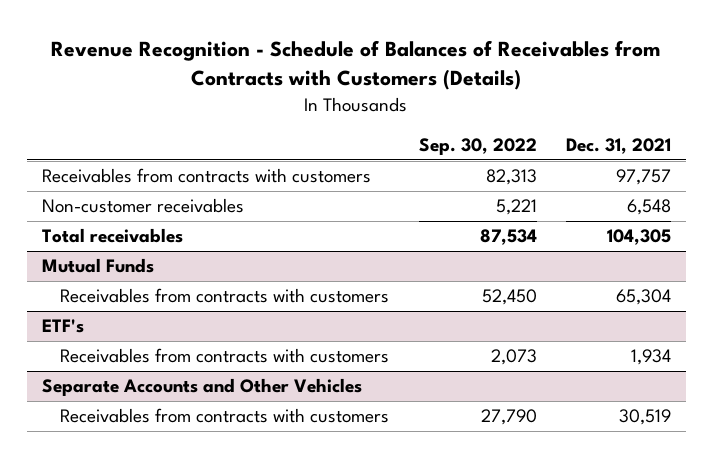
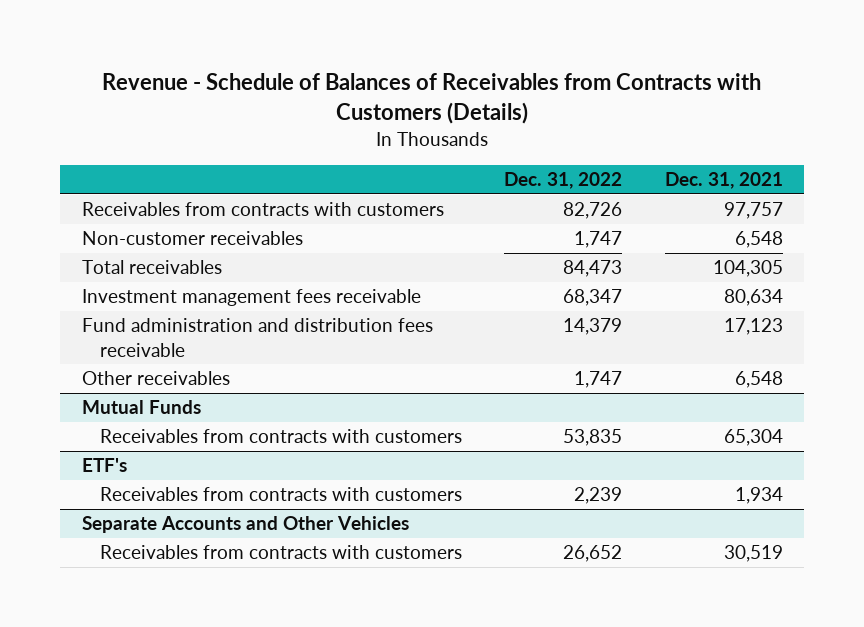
[51,40,661,91] Revenue Recognition - Schedule of Balances of Receivables from Contracts with Customers (Details) -> [102,73,762,124] Revenue - Schedule of Balances of Receivables from Contracts with Customers (Details)
[418,137,537,155] Sep. 30, 2022 -> none
none -> [504,172,623,190] Dec. 31, 2022
none -> [81,289,421,307] Investment management fees receivable
none -> [81,318,433,357] Fund administration and distribution fees receivable
none -> [81,371,230,386] Other receivables

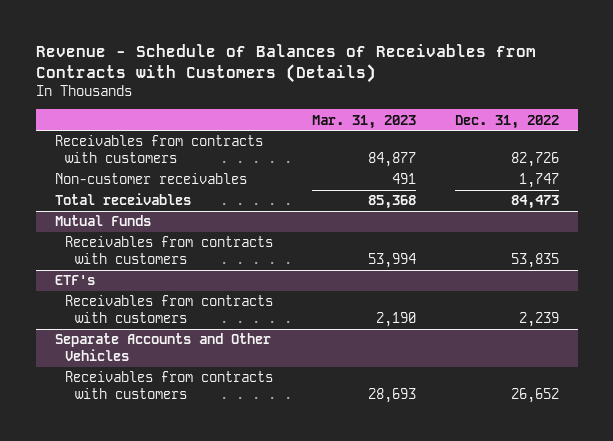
[664,172,783,190] Dec. 31, 2021 -> none
none -> [311,114,416,129] Mar. 31, 2023
[81,289,421,307] Investment management fees receivable -> none
[81,318,433,357] Fund administration and distribution fees receivable -> none
[81,371,230,386] Other receivables -> none

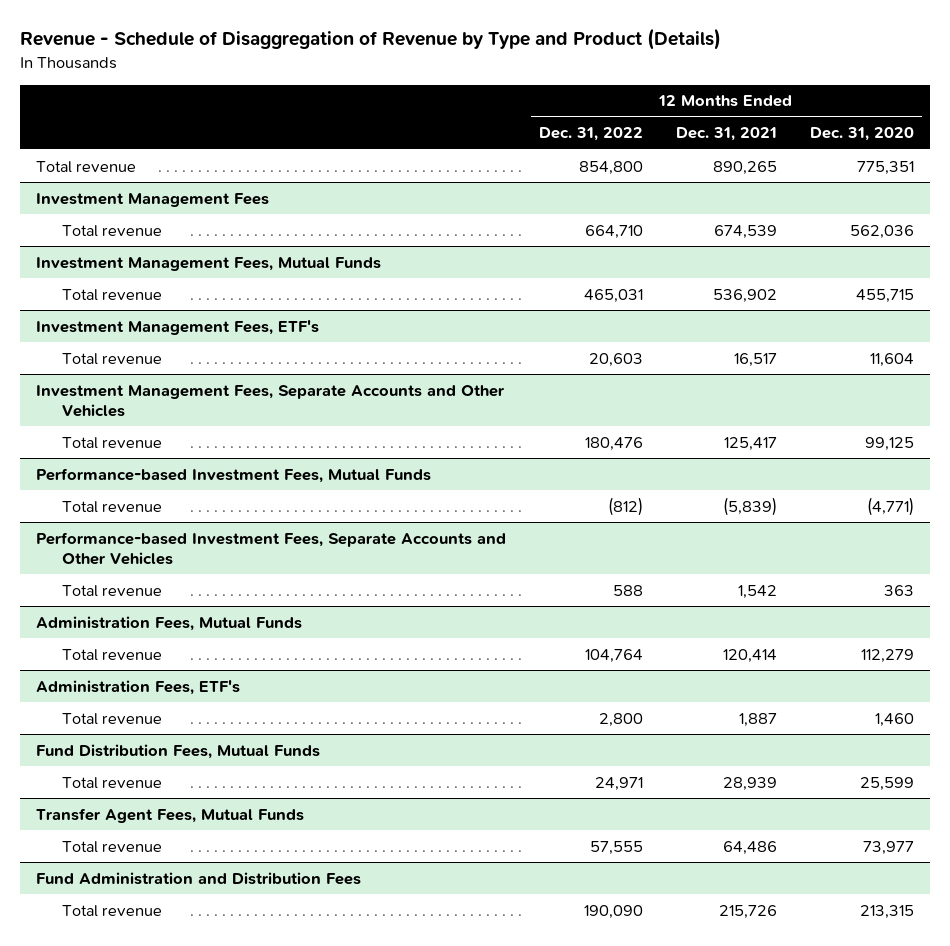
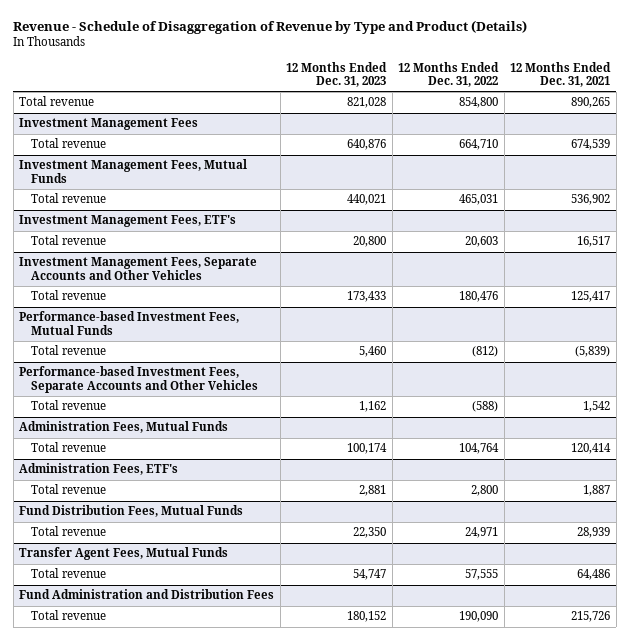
[809,127,914,142] Dec. 31, 2020 -> none
none -> [286,61,388,87] 12 Months Ended Dec. 31, 2023
[612,584,643,596] 588 -> [472,401,499,413] (588)

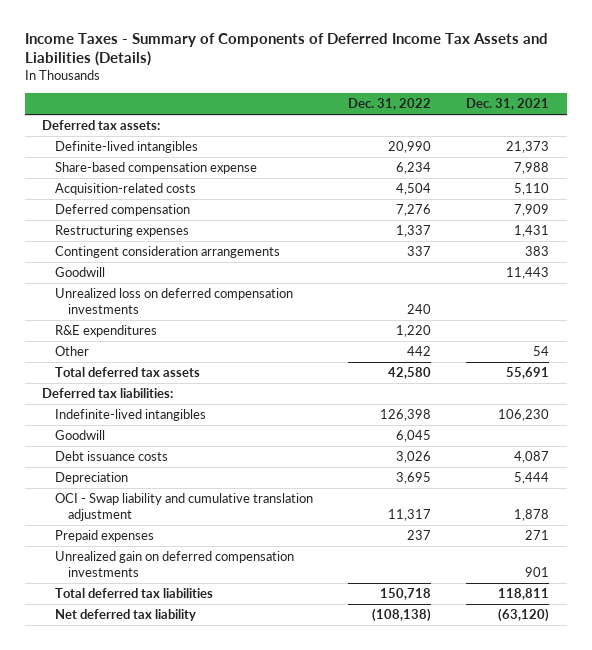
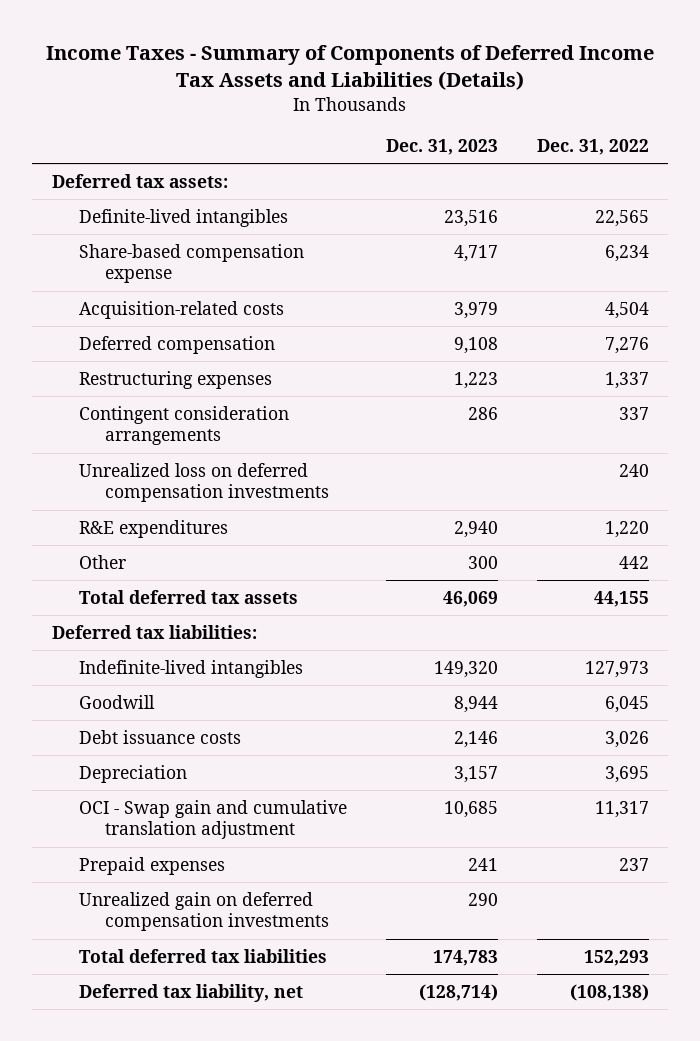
[466,97,550,110] Dec. 31, 2021 -> none
none -> [385,138,498,155] Dec. 31, 2023
[388,141,432,154] 20,990 -> [594,209,649,227] 22,565
[55,267,106,278] Goodwill -> none
[388,367,432,380] 42,580 -> [593,590,649,607] 44,155
[380,409,432,422] 126,398 -> [584,660,649,678] 127,973
[55,493,314,521] OCI - Swap liability and cumulative translation adjustment -> [78,799,347,840] OCI - Swap gain and cumulative translation adjustment
[380,588,432,601] 150,718 -> [583,949,649,966] 152,293
[55,609,197,622] Net deferred tax liability -> [78,983,303,1002] Deferred tax liability, net

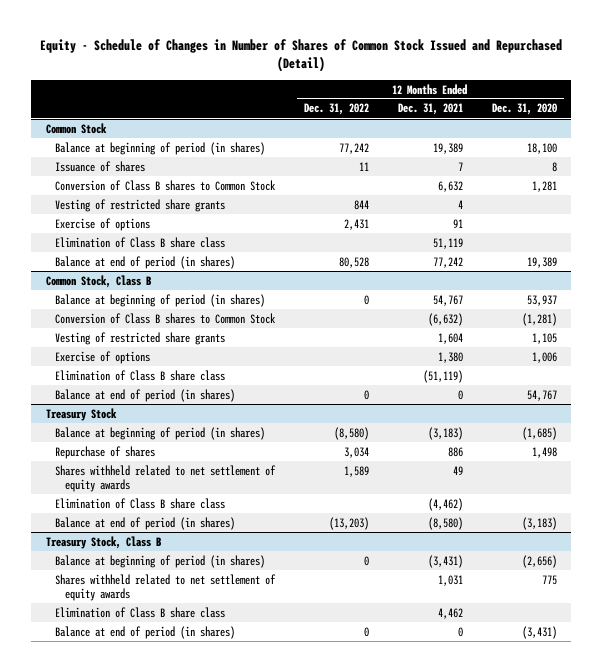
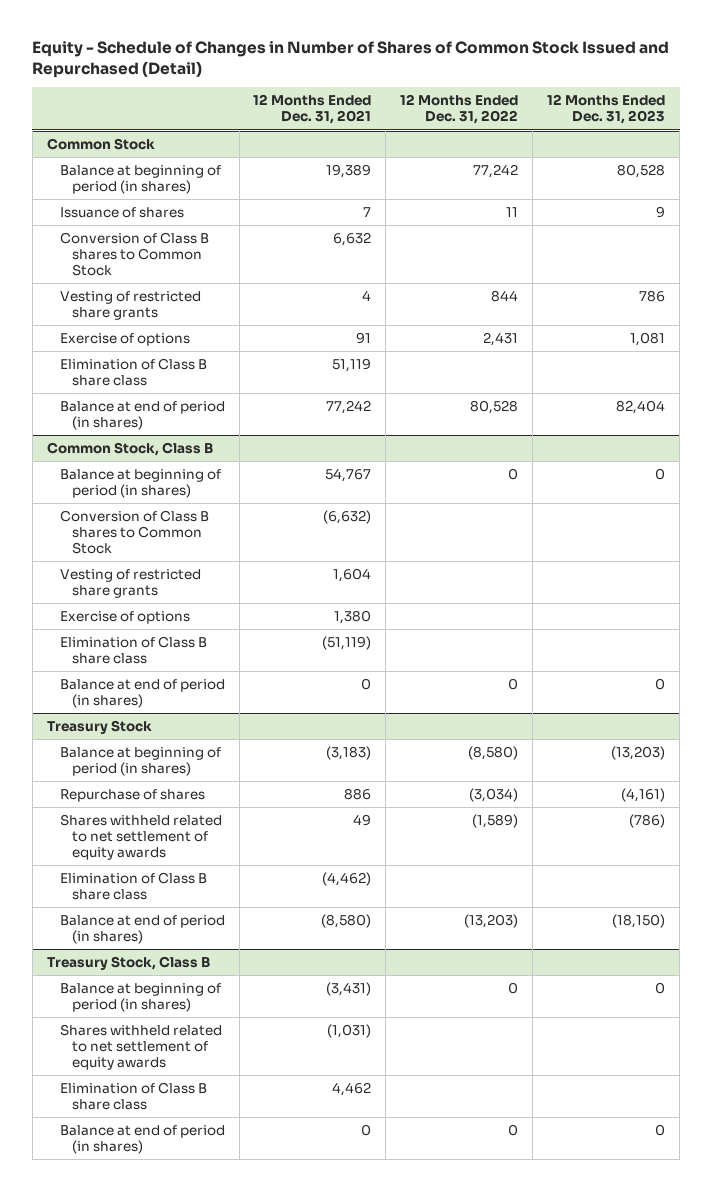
[491,103,557,116] Dec. 31, 2020 -> none
none -> [547,94,666,125] 12 Months Ended Dec. 31, 2023
[344,446,370,458] 3,034 -> [469,788,519,803] (3,034)
[344,465,370,477] 1,589 -> [472,814,519,829] (1,589)
[437,574,463,586] 1,031 -> [327,1024,372,1039] (1,031)

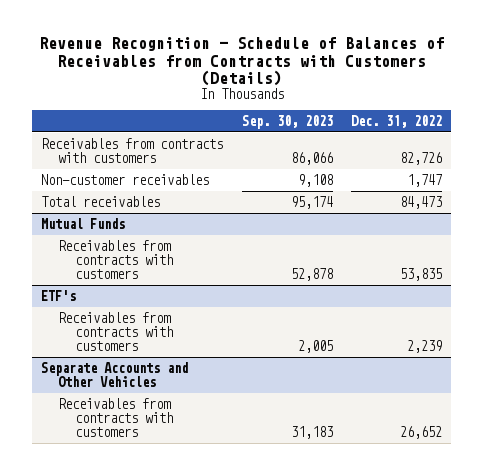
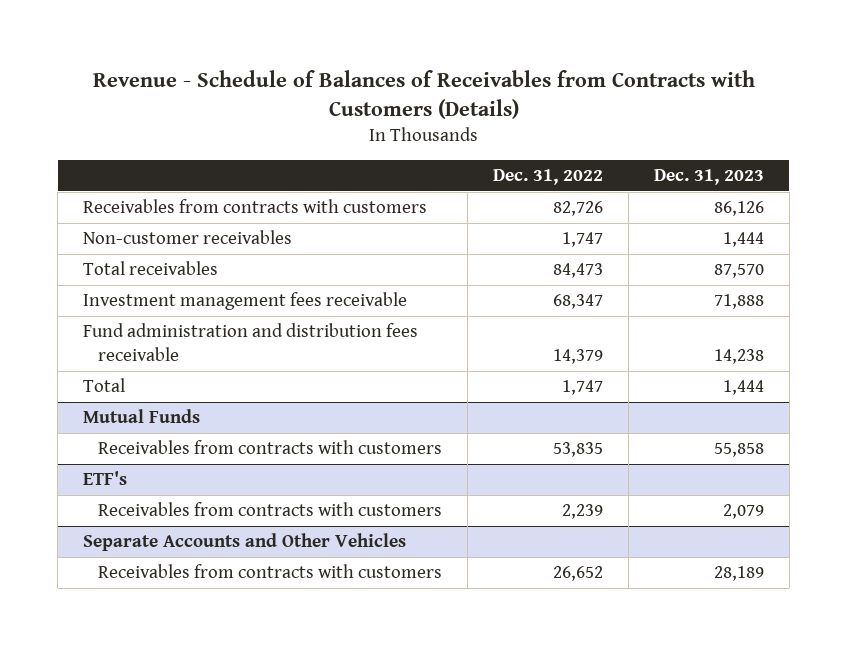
[38,37,444,86] Revenue Recognition - Schedule of Balances of Receivables from Contracts with Customers (Details) -> [92,69,755,119] Revenue - Schedule of Balances of Receivables from Contracts with Customers (Details)
[241,115,333,130] Sep. 30, 2023 -> none
none -> [653,169,764,186] Dec. 31, 2023
none -> [83,292,408,311] Investment management fees receivable
none -> [83,323,419,362] Fund administration and distribution fees receivable
none -> [83,378,126,393] Total

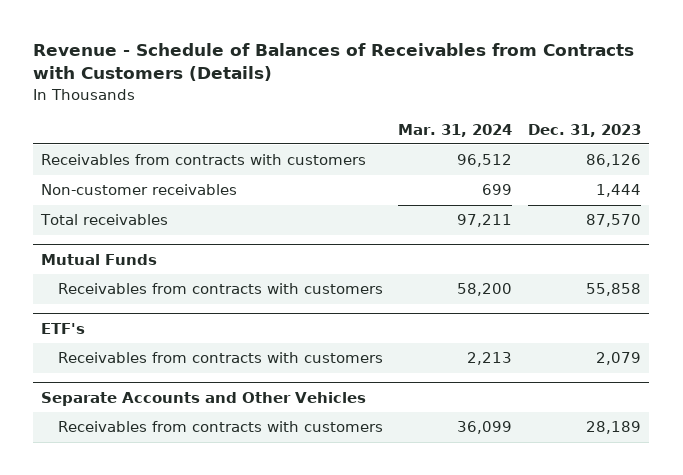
[492,169,603,186] Dec. 31, 2022 -> none
none -> [398,123,513,137] Mar. 31, 2024
[83,292,408,311] Investment management fees receivable -> none
[83,323,419,362] Fund administration and distribution fees receivable -> none
[83,378,126,393] Total -> none

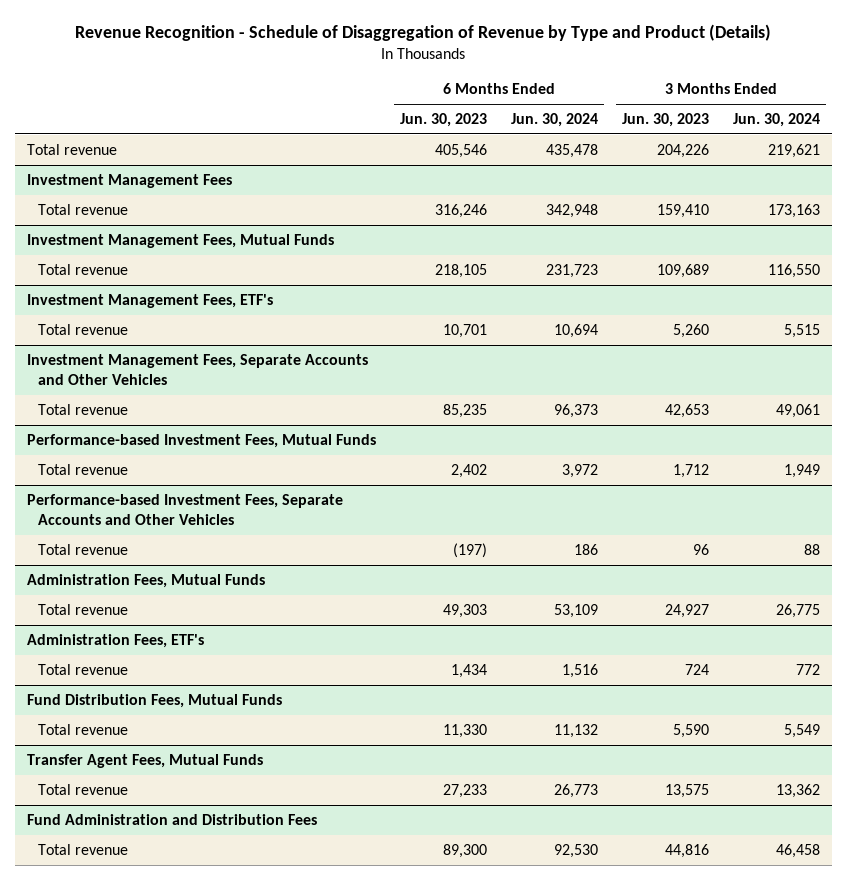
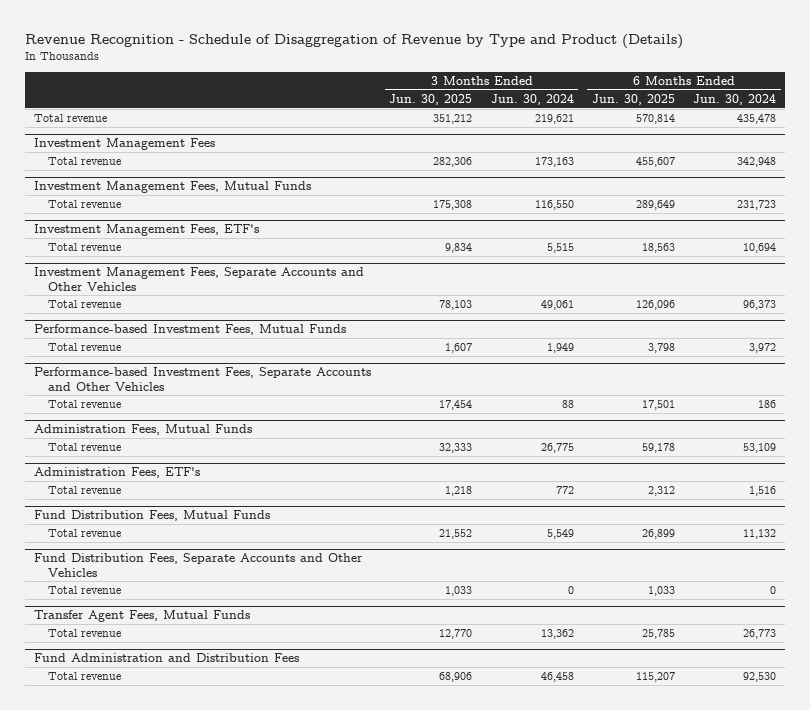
[399,113,487,128] Jun. 30, 2023 -> none
[622,113,710,128] Jun. 30, 2023 -> none
none -> [389,93,473,105] Jun. 30, 2025
none -> [591,93,675,105] Jun. 30, 2025
none -> [34,553,364,577] Fund Distribution Fees, Separate Accounts and Other Vehicles
none -> [47,586,121,595] Total revenue

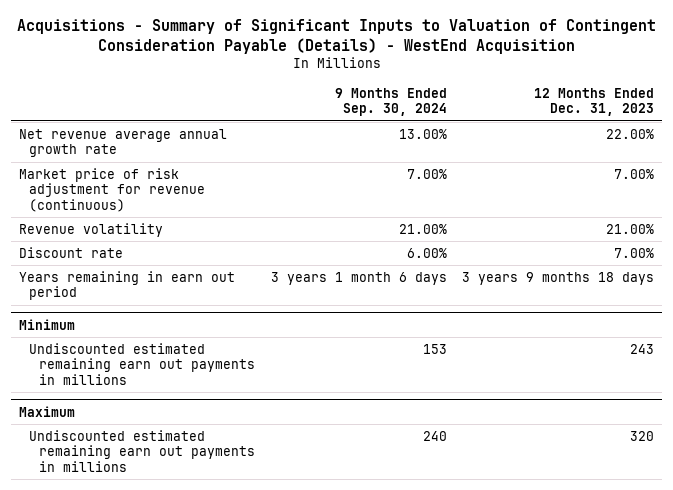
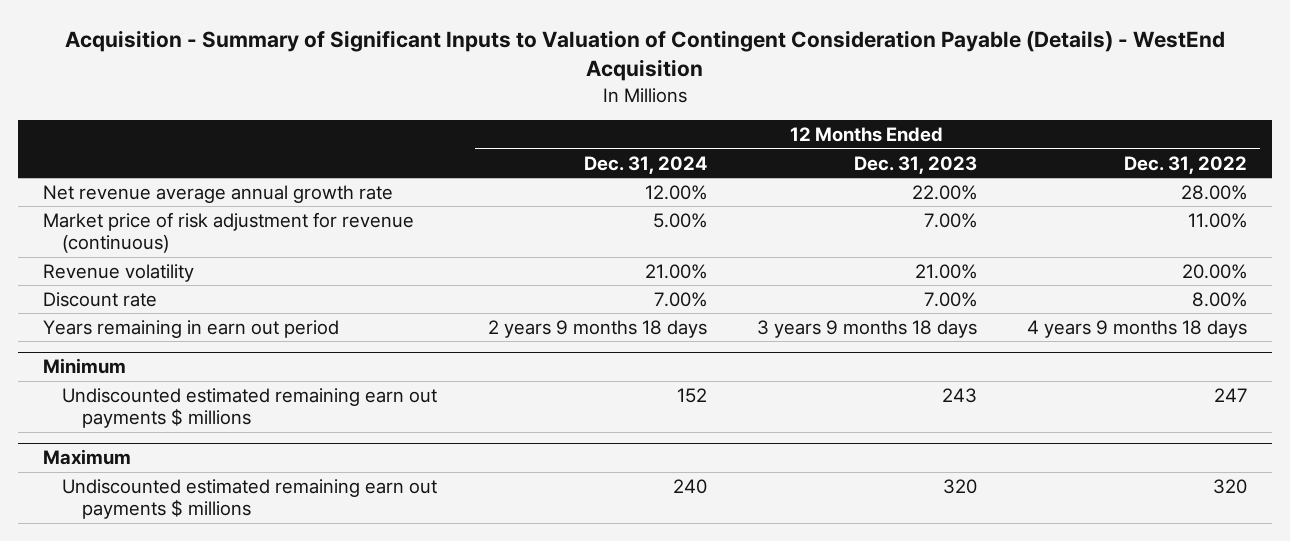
[16,18,656,54] Acquisitions - Summary of Significant Inputs to Valuation of Contingent Consideration Payable (Details) - WestEnd Acquisition -> [65,30,1226,82] Acquisition - Summary of Significant Inputs to Valuation of Contingent Consideration Payable (Details) - WestEnd Acquisition
[334,87,447,116] 9 Months Ended Sep. 30, 2024 -> none
none -> [583,155,707,174] Dec. 31, 2024
none -> [1124,155,1248,174] Dec. 31, 2022
[28,342,256,385] Undiscounted estimated remaining earn out payments in millions -> [62,387,438,429] Undiscounted estimated remaining earn out payments $ millions
[28,429,256,472] Undiscounted estimated remaining earn out payments in millions -> [62,478,438,520] Undiscounted estimated remaining earn out payments $ millions

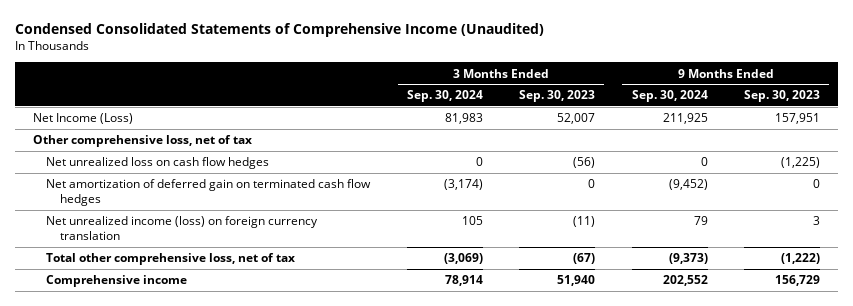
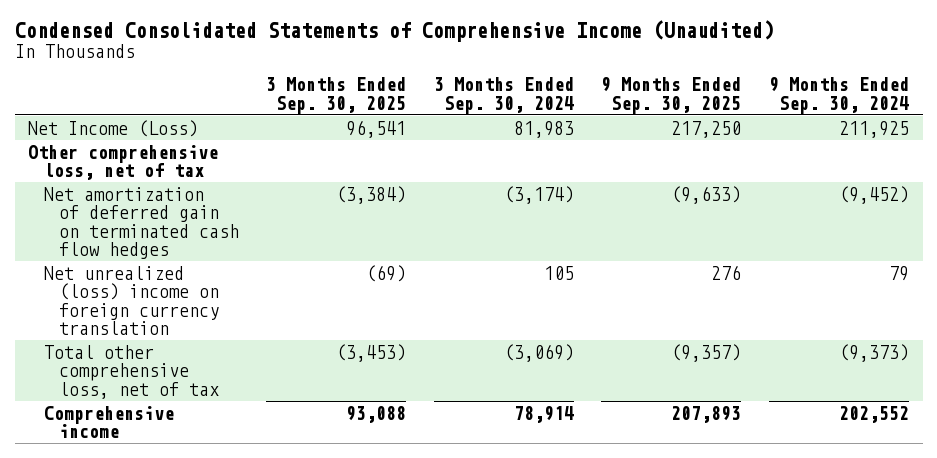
[519,90,596,103] Sep. 30, 2023 -> none
[743,90,820,103] Sep. 30, 2023 -> none
none -> [266,77,407,114] 3 Months Ended Sep. 30, 2025
none -> [601,77,742,114] 9 Months Ended Sep. 30, 2025
[46,157,270,170] Net unrealized loss on cash flow hedges -> none
[46,216,319,241] Net unrealized income (loss) on foreign currency translation -> [43,265,219,336] Net unrealized (loss) income on foreign currency translation

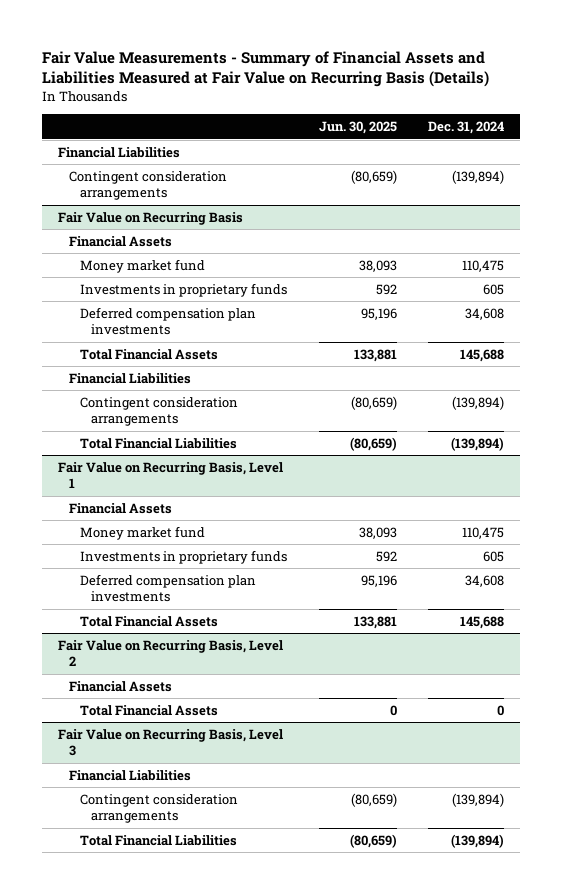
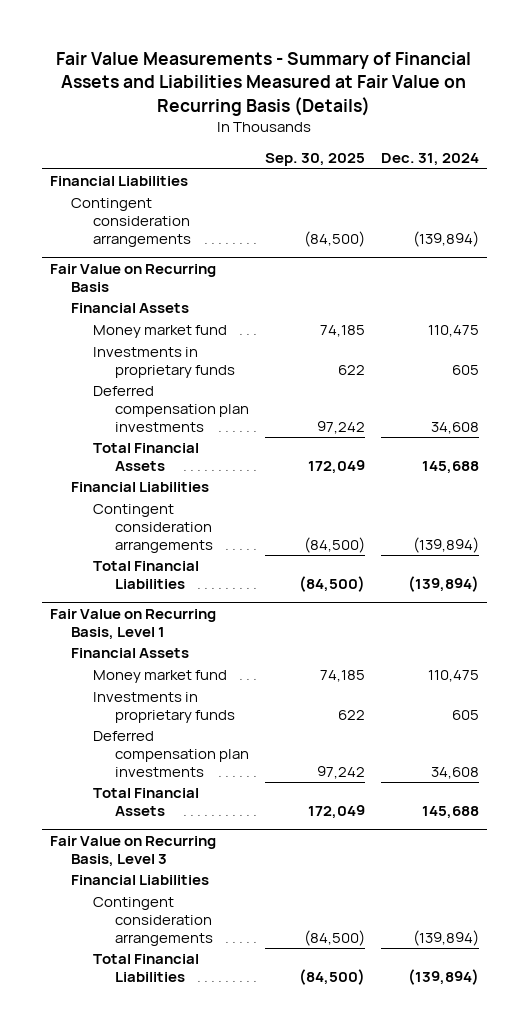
[318,121,397,135] Jun. 30, 2025 -> none
none -> [264,153,365,167] Sep. 30, 2025
[58,639,284,667] Fair Value on Recurring Basis, Level 2 -> none
[69,680,173,692] Financial Assets -> none
[80,704,219,716] Total Financial Assets -> none

